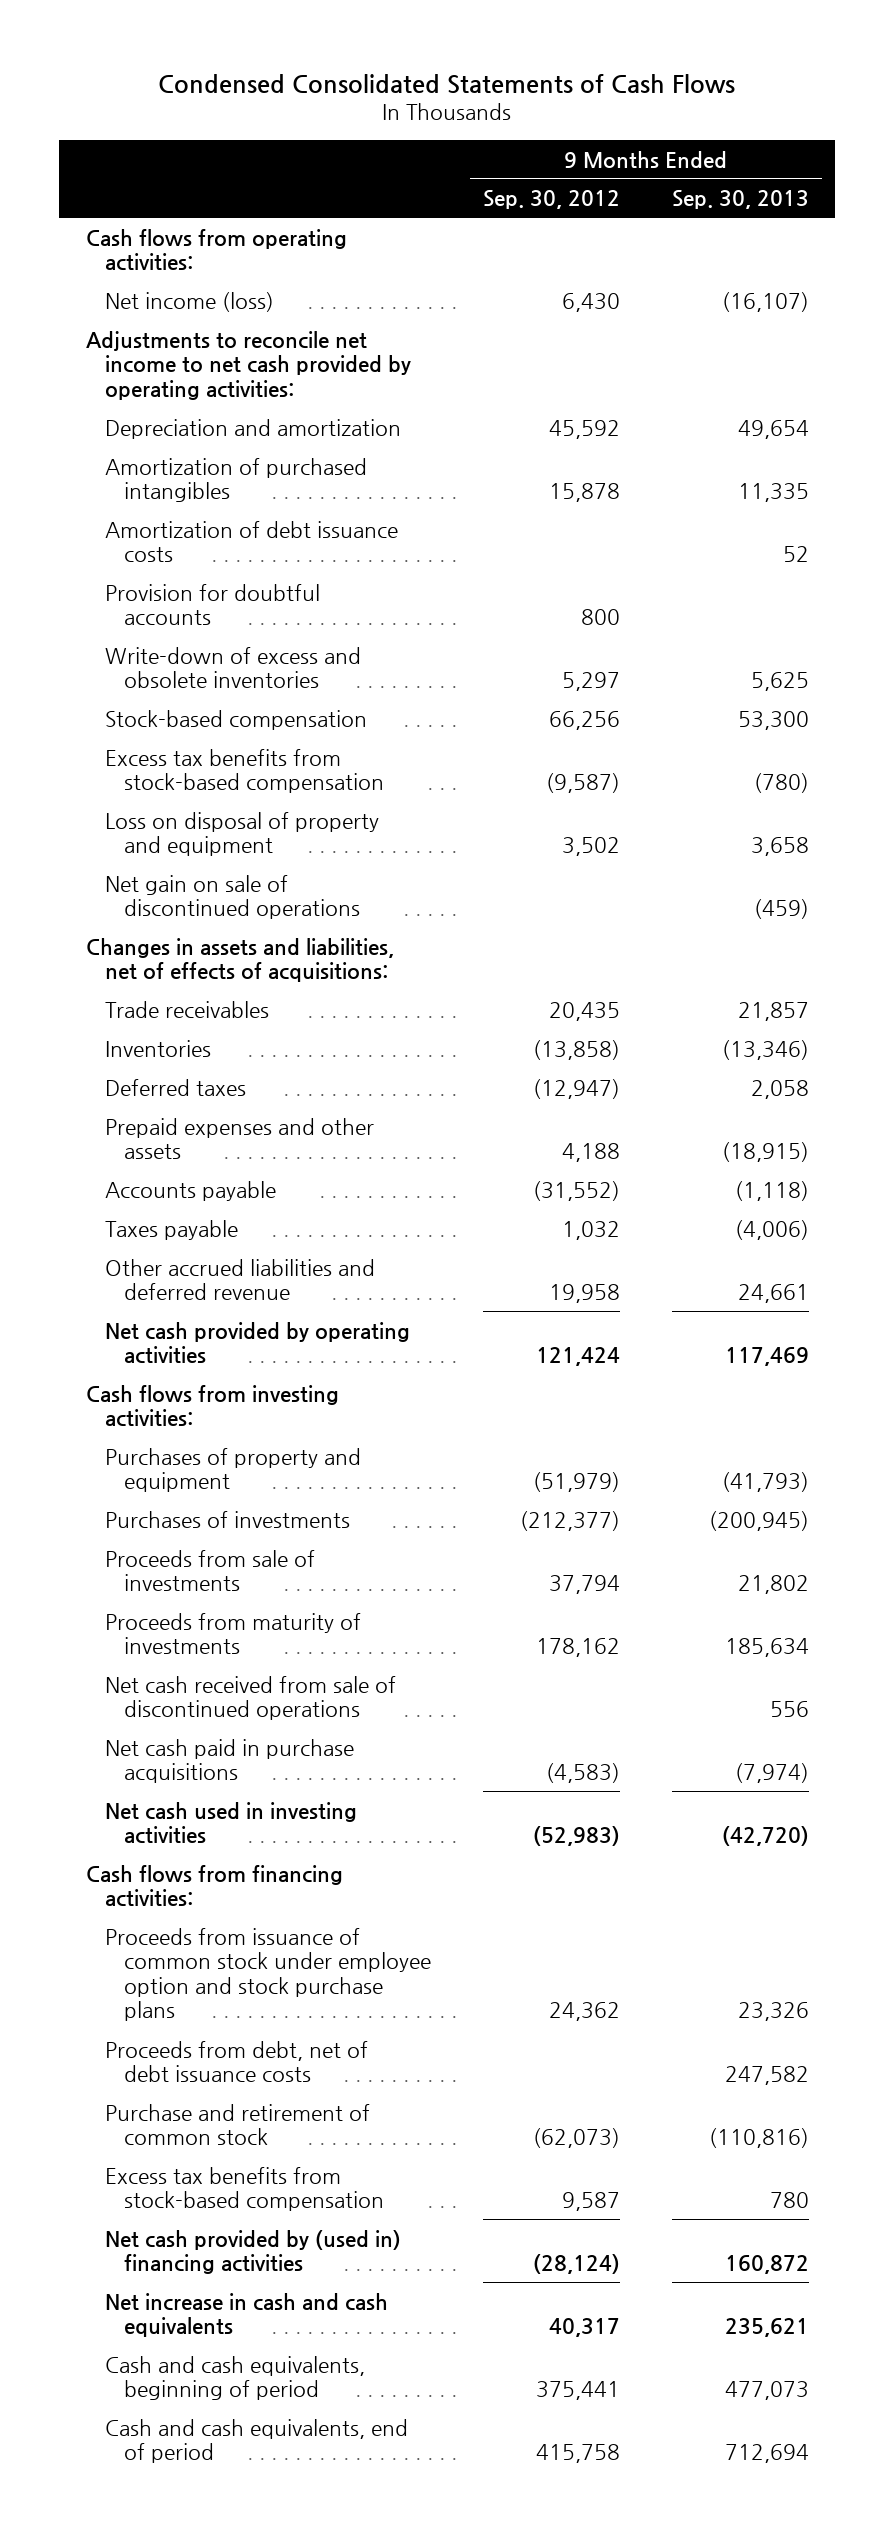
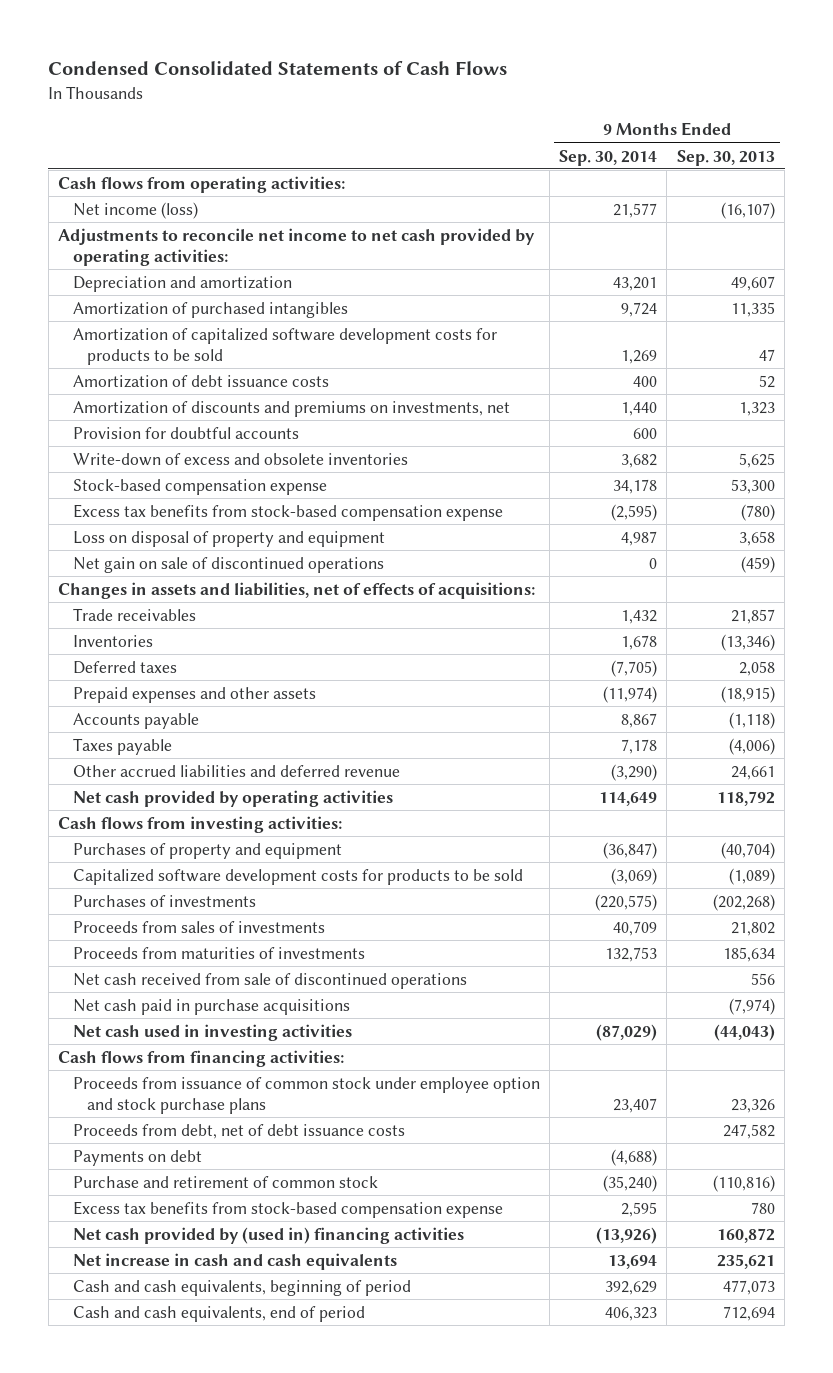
[483,190,621,210] Sep. 30, 2012 -> none
none -> [559,149,658,166] Sep. 30, 2014
[738,419,810,439] 49,654 -> [730,275,775,291] 49,607
none -> [72,327,497,365] Amortization of capitalized software development costs for products to be sold
none -> [72,400,510,417] Amortization of discounts and premiums on investments, net
[104,709,367,730] Stock-based compensation -> [72,478,327,495] Stock-based compensation expense
[104,748,384,794] Excess tax benefits from stock-based compensation -> [72,503,503,521] Excess tax benefits from stock-based compensation expense
[725,1347,810,1367] 117,469 -> [716,790,775,806] 118,792
[722,1472,810,1493] (41,793) -> [720,841,775,859] (40,704)
none -> [72,868,523,885] Capitalized software development costs for products to be sold
[709,1510,810,1531] (200,945) -> [712,893,775,911] (202,268)
[104,1549,315,1592] Proceeds from sale of investments -> [72,920,325,933] Proceeds from sales of investments
[104,1612,361,1655] Proceeds from maturity of investments -> [72,946,365,959] Proceeds from maturities of investments
[722,1826,810,1847] (42,720) -> [713,1023,775,1041] (44,043)
none -> [72,1149,202,1166] Payments on debt
[104,2166,384,2212] Excess tax benefits from stock-based compensation -> [72,1200,503,1218] Excess tax benefits from stock-based compensation expense

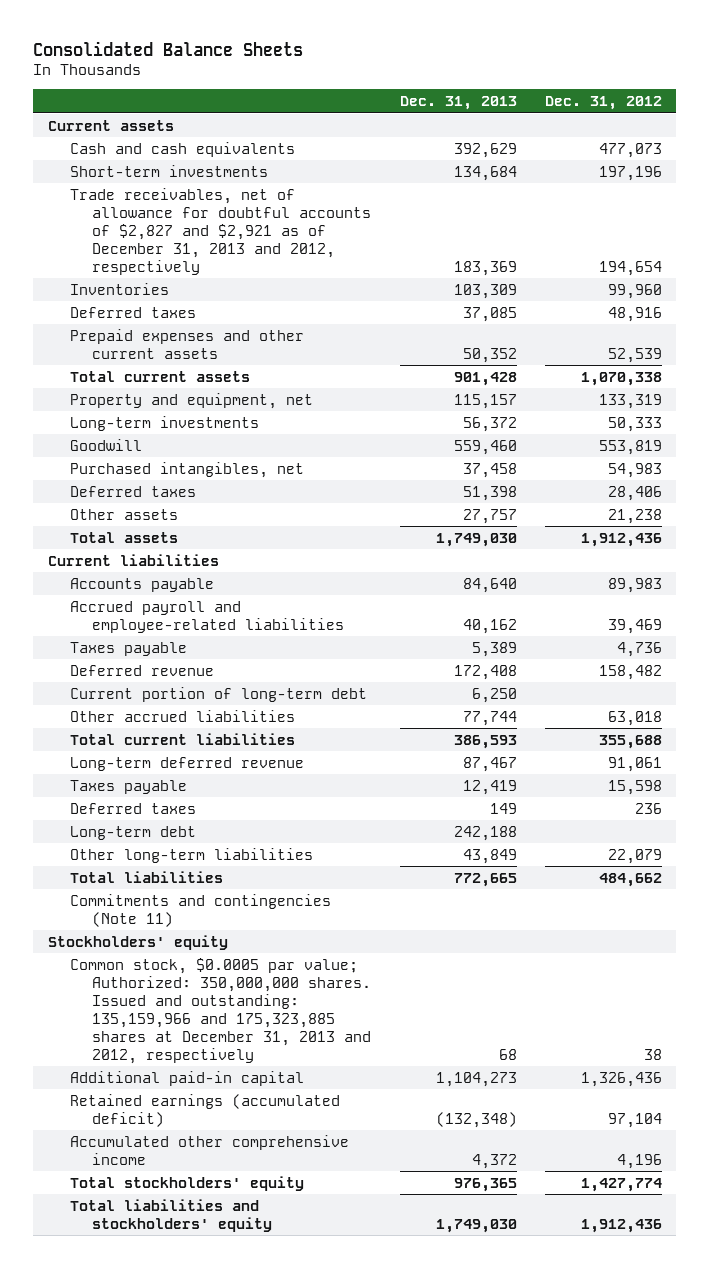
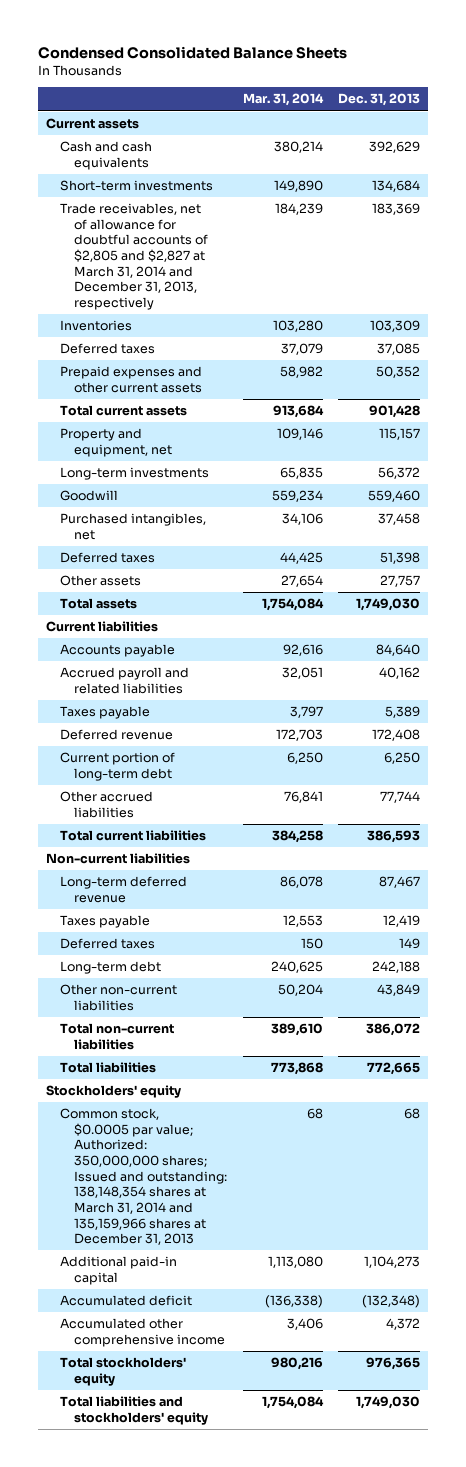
[33,40,304,56] Consolidated Balance Sheets -> [38,45,348,59] Condensed Consolidated Balance Sheets
[545,96,663,111] Dec. 31, 2012 -> none
none -> [242,93,324,107] Mar. 31, 2014
[69,187,372,275] Trade receivables, net of allowance for doubtful accounts of $2,827 and $2,921 as of December 31, 2013 and 2012, respectively -> [60,203,209,310] Trade receivables, net of allowance for doubtful accounts of $2,805 and $2,827 at March 31, 2014 and December 31, 2013, respectively
[69,600,345,633] Accrued payroll and employee-related liabilities -> [60,667,190,694] Accrued payroll and related liabilities
none -> [46,853,191,865] Non-current liabilities
[69,847,313,863] Other long-term liabilities -> [60,984,178,1011] Other non-current liabilities
none -> [60,1023,175,1050] Total non-current liabilities
[69,893,331,927] Commitments and contingencies (Note 11) -> none
[69,957,372,1064] Common stock, $0.0005 par value; Authorized: 350,000,000 shares. Issued and outstanding: 135,159,966 and 175,323,885 shares at December 31, 2013 and 2012, respectively -> [60,1108,228,1246] Common stock, $0.0005 par value; Authorized: 350,000,000 shares; Issued and outstanding: 138,148,354 shares at March 31, 2014 and 135,159,966 shares at December 31, 2013
[69,1093,340,1127] Retained earnings (accumulated deficit) -> [60,1295,193,1307] Accumulated deficit

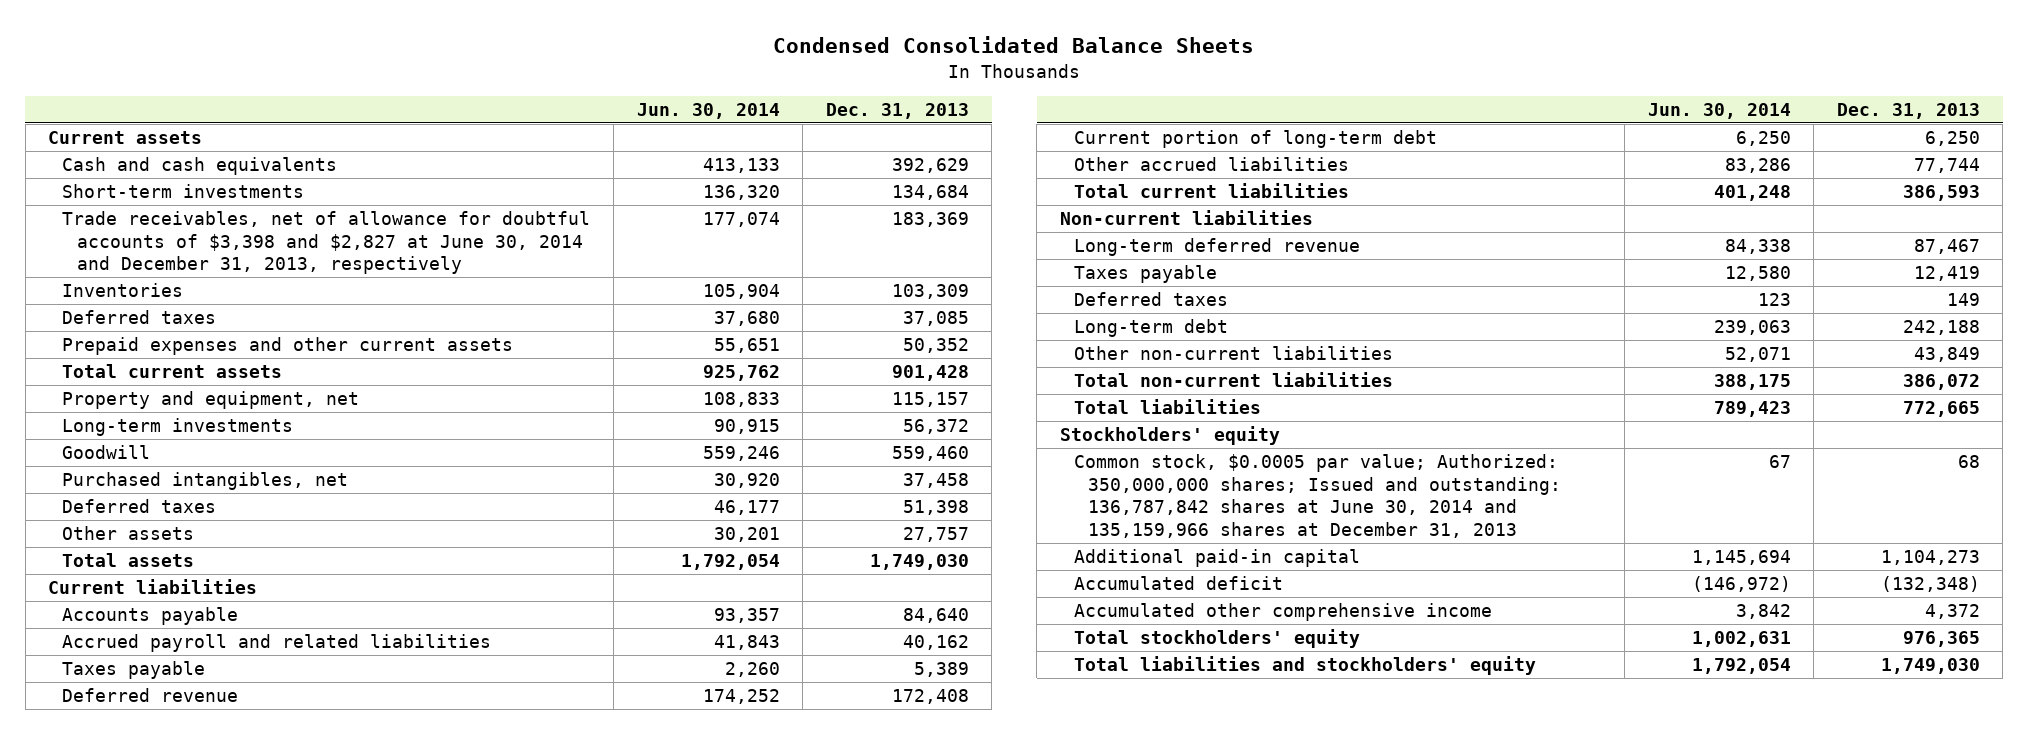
[242,93,324,107] Mar. 31, 2014 -> none
none -> [636,102,780,119] Jun. 30, 2014
[60,203,209,310] Trade receivables, net of allowance for doubtful accounts of $2,805 and $2,827 at March 31, 2014 and December 31, 2013, respectively -> [62,211,591,275] Trade receivables, net of allowance for doubtful accounts of $3,398 and $2,827 at June 30, 2014 and December 31, 2013, respectively
[60,1108,228,1246] Common stock, $0.0005 par value; Authorized: 350,000,000 shares; Issued and outstanding: 138,148,354 shares at March 31, 2014 and 135,159,966 shares at December 31, 2013 -> [1073,454,1561,539] Common stock, $0.0005 par value; Authorized: 350,000,000 shares; Issued and outstanding: 136,787,842 shares at June 30, 2014 and 135,159,966 shares at December 31, 2013

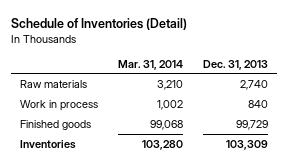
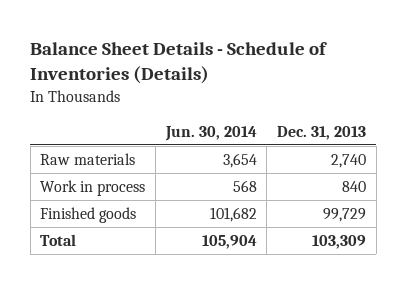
[10,17,187,30] Schedule of Inventories (Detail) -> [30,42,328,85] Balance Sheet Details - Schedule of Inventories (Details)
[118,59,184,70] Mar. 31, 2014 -> none
none -> [164,125,257,141] Jun. 30, 2014
[20,139,77,149] Inventories -> [40,233,77,246] Total

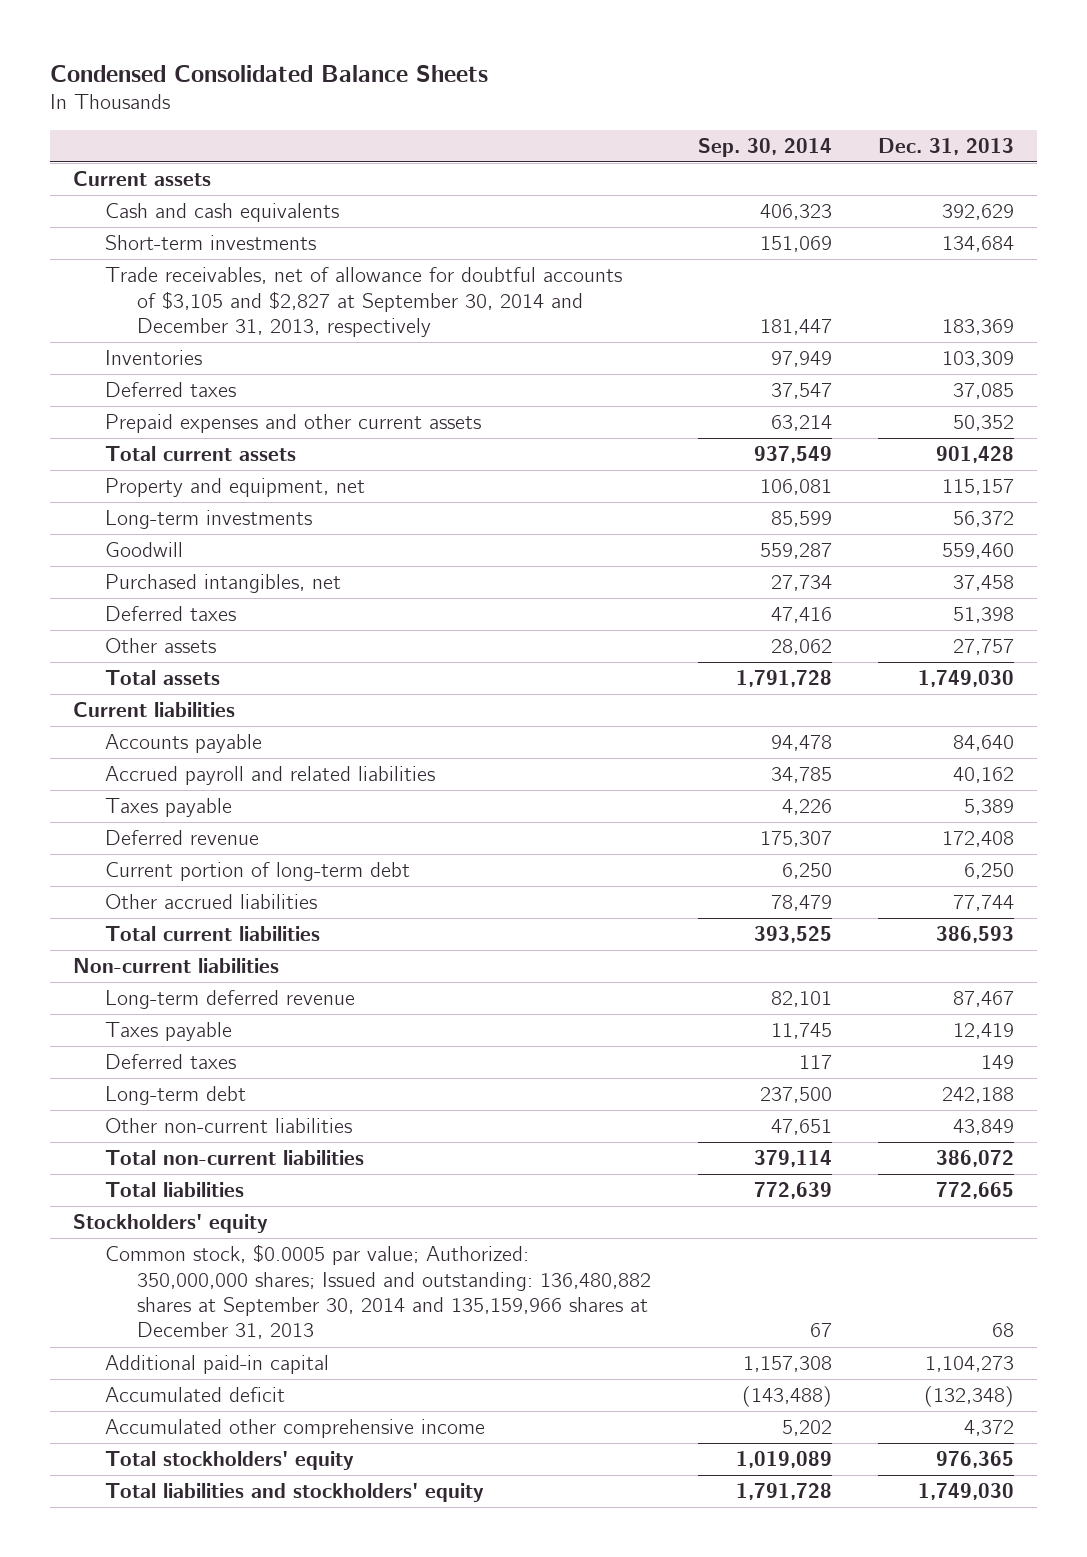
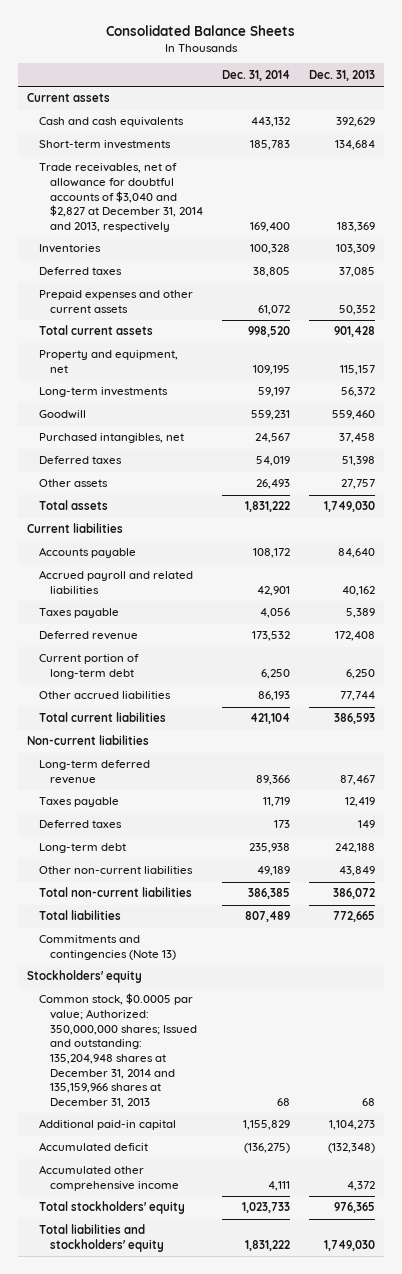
[49,64,488,82] Condensed Consolidated Balance Sheets -> [106,24,296,36] Consolidated Balance Sheets
[697,137,832,157] Sep. 30, 2014 -> none
none -> [222,69,291,81] Dec. 31, 2014
[105,267,623,338] Trade receivables, net of allowance for doubtful accounts of $3,105 and $2,827 at September 30, 2014 and December 31, 2013, respectively -> [38,163,204,232] Trade receivables, net of allowance for doubtful accounts of $3,040 and $2,827 at December 31, 2014 and 2013, respectively
none -> [38,935,177,961] Commitments and contingencies (Note 13)
[105,1244,652,1340] Common stock, $0.0005 par value; Authorized: 350,000,000 shares; Issued and outstanding: 136,480,882 shares at September 30, 2014 and 135,159,966 shares at December 31, 2013 -> [38,993,198,1108] Common stock, $0.0005 par value; Authorized: 350,000,000 shares; Issued and outstanding: 135,204,948 shares at December 31, 2014 and 135,159,966 shares at December 31, 2013

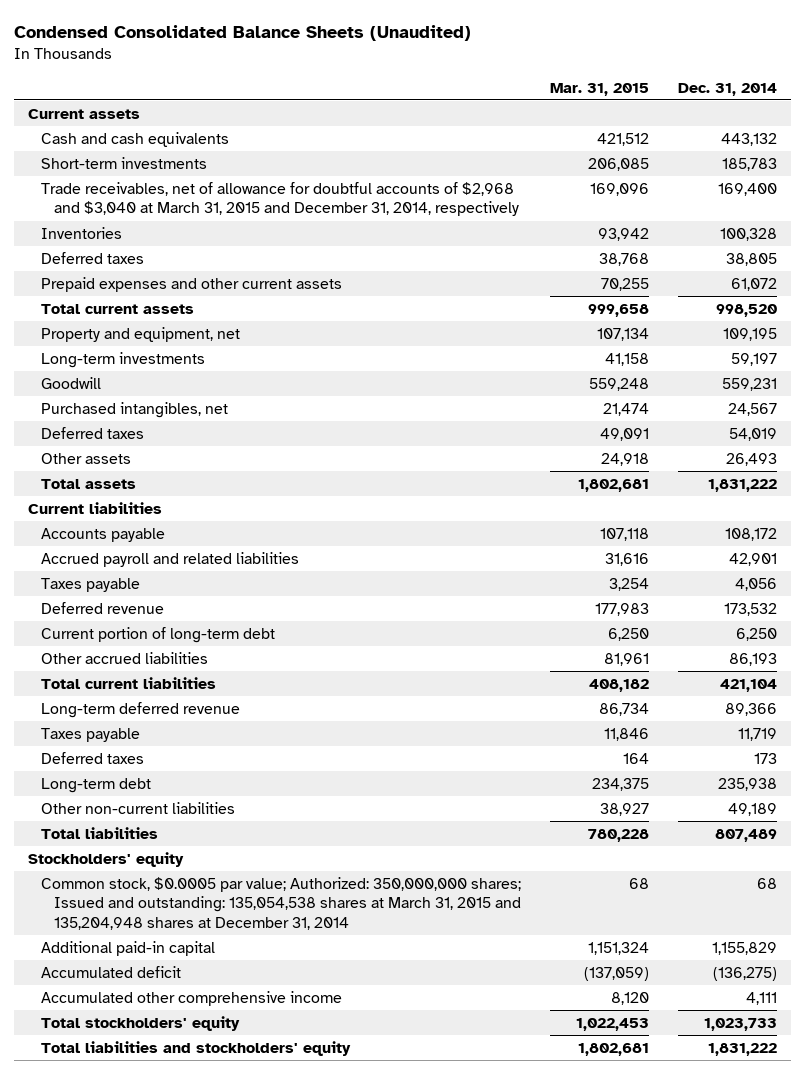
[106,24,296,36] Consolidated Balance Sheets -> [13,25,471,42] Condensed Consolidated Balance Sheets (Unaudited)
[308,69,375,81] Dec. 31, 2013 -> none
none -> [549,82,649,96] Mar. 31, 2015
[38,163,204,232] Trade receivables, net of allowance for doubtful accounts of $3,040 and $2,827 at December 31, 2014 and 2013, respectively -> [40,181,519,217] Trade receivables, net of allowance for doubtful accounts of $2,968 and $3,040 at March 31, 2015 and December 31, 2014, respectively
[27,735,150,746] Non-current liabilities -> none
[38,887,192,898] Total non-current liabilities -> none
[38,935,177,961] Commitments and contingencies (Note 13) -> none
[38,993,198,1108] Common stock, $0.0005 par value; Authorized: 350,000,000 shares; Issued and outstanding: 135,204,948 shares at December 31, 2014 and 135,159,966 shares at December 31, 2013 -> [40,876,521,930] Common stock, $0.0005 par value; Authorized: 350,000,000 shares; Issued and outstanding: 135,054,538 shares at March 31, 2015 and 135,204,948 shares at December 31, 2014

